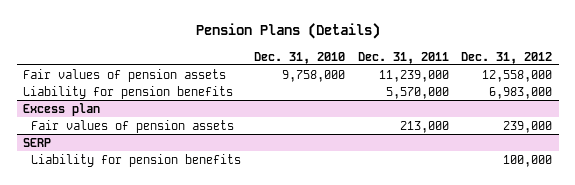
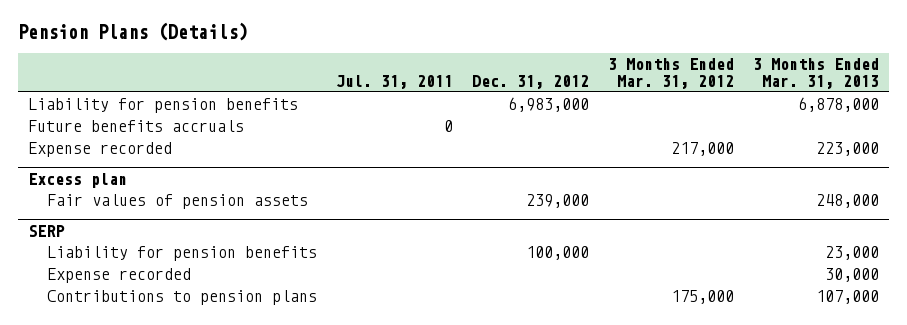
[254,51,346,64] Dec. 31, 2010 -> none
[357,51,449,64] Dec. 31, 2011 -> none
none -> [335,74,453,89] Jul. 31, 2011
none -> [607,58,734,89] 3 Months Ended Mar. 31, 2012
none -> [753,58,880,89] 3 Months Ended Mar. 31, 2013
[22,68,226,82] Fair values of pension assets -> none
none -> [27,120,244,133] Future benefits accruals
none -> [27,142,172,158] Expense recorded
none -> [46,268,191,284] Expense recorded
none -> [46,290,317,306] Contributions to pension plans

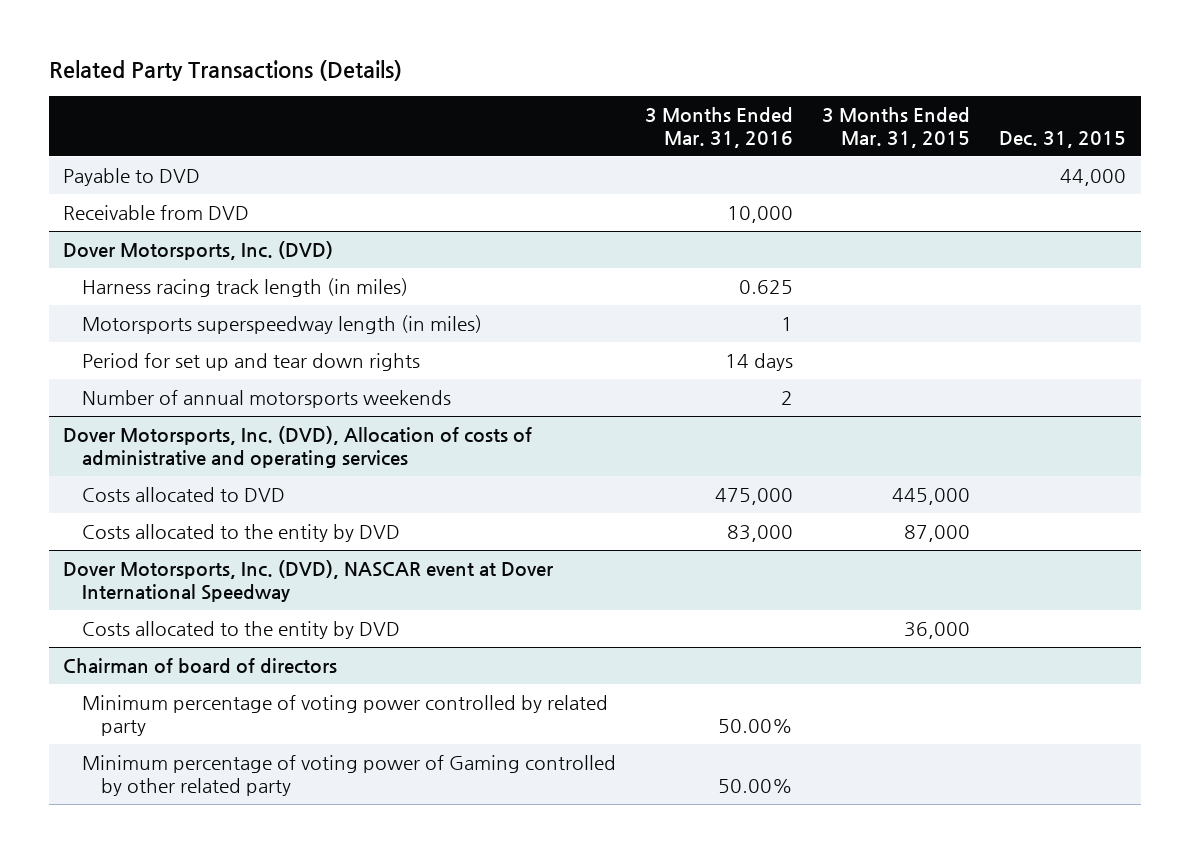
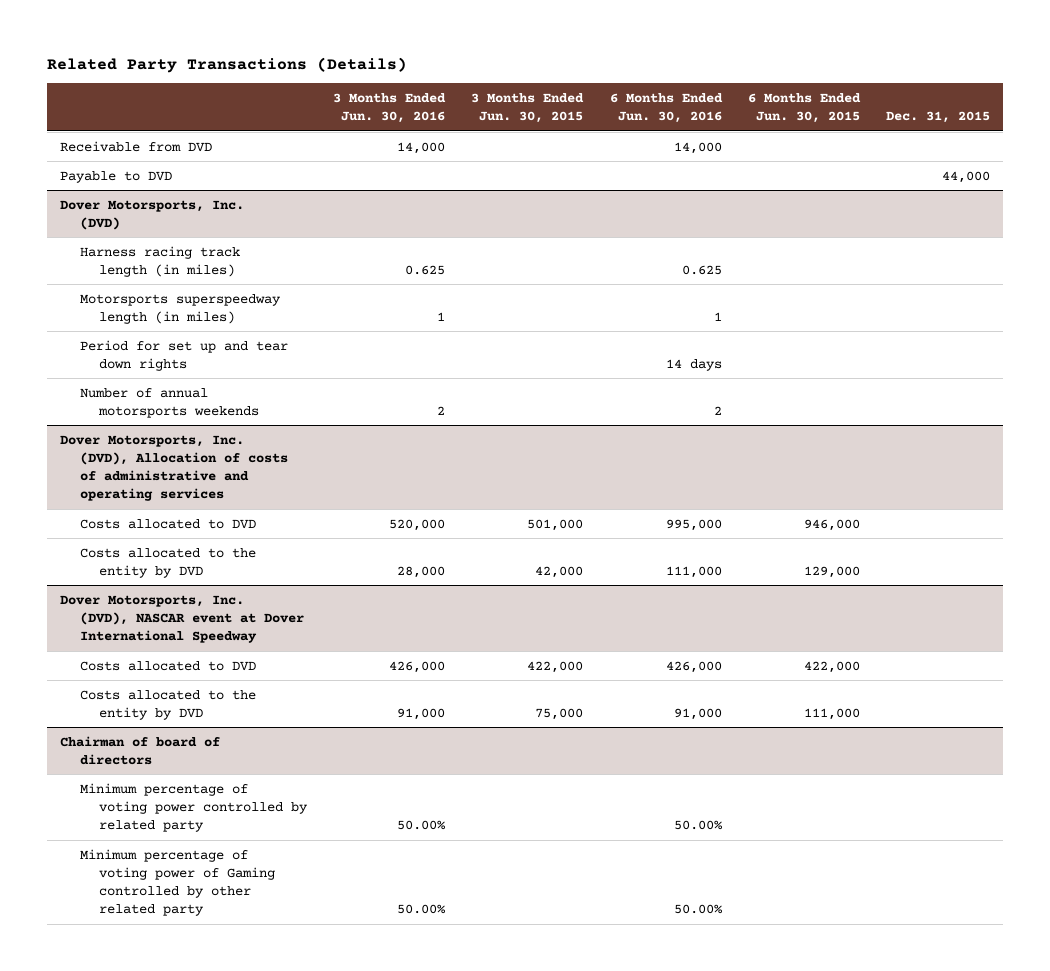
[644,106,793,149] 3 Months Ended Mar. 31, 2016 -> none
[821,106,970,149] 3 Months Ended Mar. 31, 2015 -> none
none -> [333,92,447,124] 3 Months Ended Jun. 30, 2016
none -> [471,92,585,124] 3 Months Ended Jun. 30, 2015
none -> [609,92,723,124] 6 Months Ended Jun. 30, 2016
none -> [747,92,861,124] 6 Months Ended Jun. 30, 2015
[63,167,201,186] Payable to DVD -> [60,170,173,183] Payable to DVD
none -> [79,660,256,671] Costs allocated to DVD

